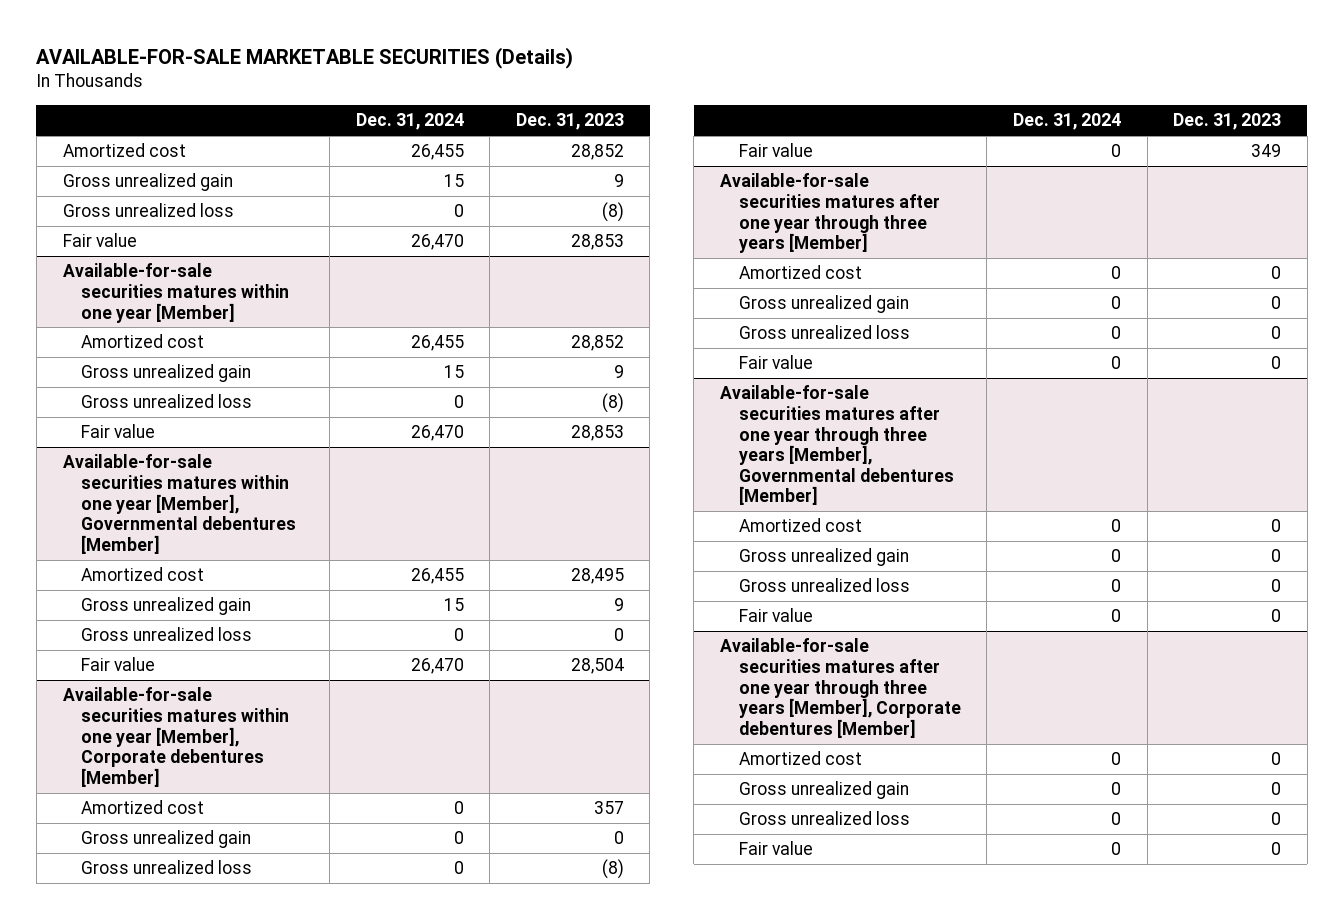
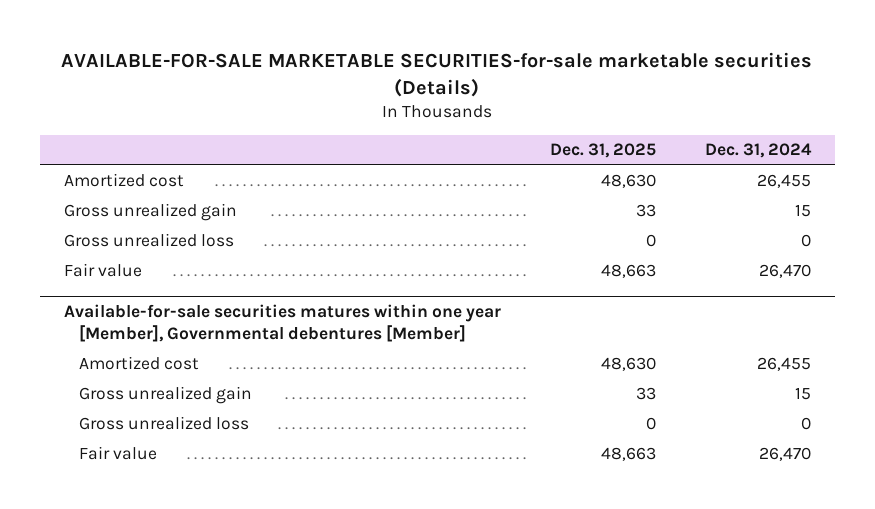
[36,46,574,69] AVAILABLE-FOR-SALE MARKETABLE SECURITIES (Details) -> [61,51,813,97] AVAILABLE-FOR-SALE MARKETABLE SECURITIES-for-sale marketable securities (Details)
[515,113,624,131] Dec. 31, 2023 -> none
none -> [549,143,656,159] Dec. 31, 2025
[62,263,290,323] Available-for-sale securities matures within one year [Member] -> none
[81,334,205,349] Amortized cost -> none
[81,364,252,383] Gross unrealized gain -> none
[81,394,253,409] Gross unrealized loss -> none
[81,424,156,439] Fair value -> none
[62,687,290,787] Available-for-sale securities matures within one year [Member], Corporate debentures [Member] -> none
[81,800,205,815] Amortized cost -> none
[81,830,252,849] Gross unrealized gain -> none
[81,860,253,875] Gross unrealized loss -> none
[738,143,813,158] Fair value -> none
[720,173,940,254] Available-for-sale securities matures after one year through three years [Member] -> none
[738,265,862,280] Amortized cost -> none
[738,295,909,314] Gross unrealized gain -> none
[738,325,910,340] Gross unrealized loss -> none
[738,355,813,370] Fair value -> none
[720,385,954,506] Available-for-sale securities matures after one year through three years [Member], Governmental debentures [Member] -> none
[738,518,862,533] Amortized cost -> none
[738,548,909,567] Gross unrealized gain -> none
[738,578,910,593] Gross unrealized loss -> none
[738,608,813,623] Fair value -> none
[720,638,961,738] Available-for-sale securities matures after one year through three years [Member], Corporate debentures [Member] -> none
[738,751,862,766] Amortized cost -> none
[738,781,909,800] Gross unrealized gain -> none
[738,811,910,826] Gross unrealized loss -> none
[738,841,813,856] Fair value -> none

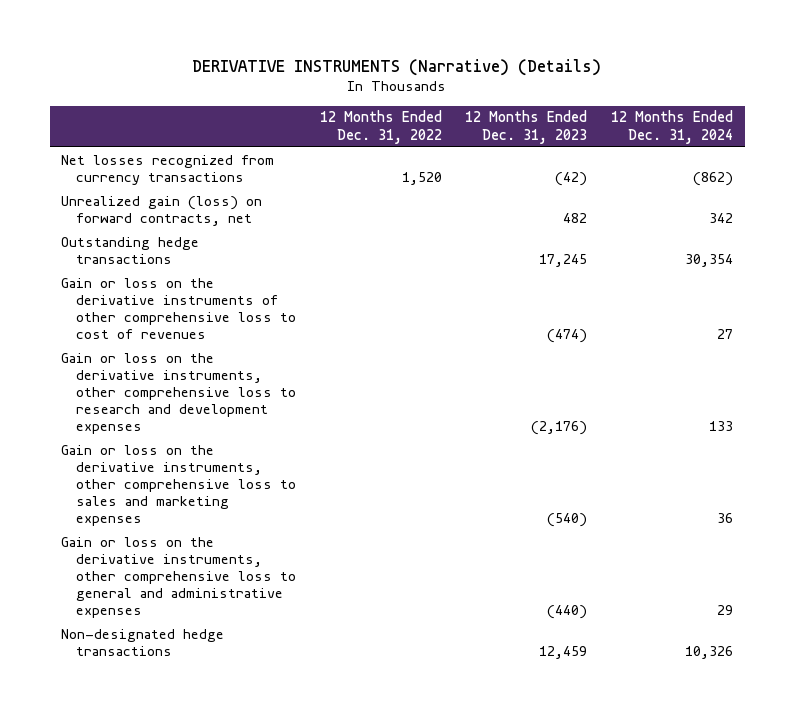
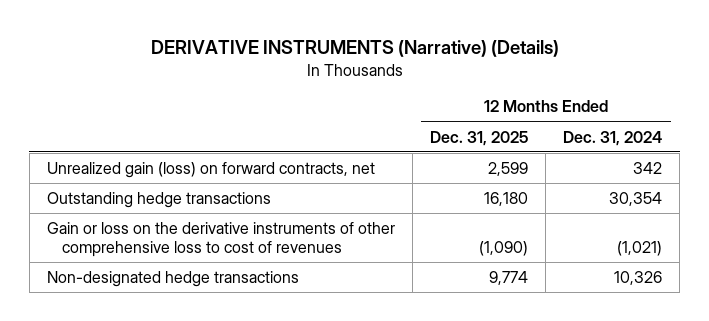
[319,110,442,144] 12 Months Ended Dec. 31, 2022 -> none
[465,110,588,144] 12 Months Ended Dec. 31, 2023 -> none
none -> [430,130,529,146] Dec. 31, 2025
[61,154,275,186] Net losses recognized from currency transactions -> none
[61,352,296,435] Gain or loss on the derivative instruments, other comprehensive loss to research and development expenses -> none
[61,444,296,527] Gain or loss on the derivative instruments, other comprehensive loss to sales and marketing expenses -> none
[61,536,296,619] Gain or loss on the derivative instruments, other comprehensive loss to general and administrative expenses -> none
[717,329,734,340] 27 -> [617,240,663,256] (1,021)

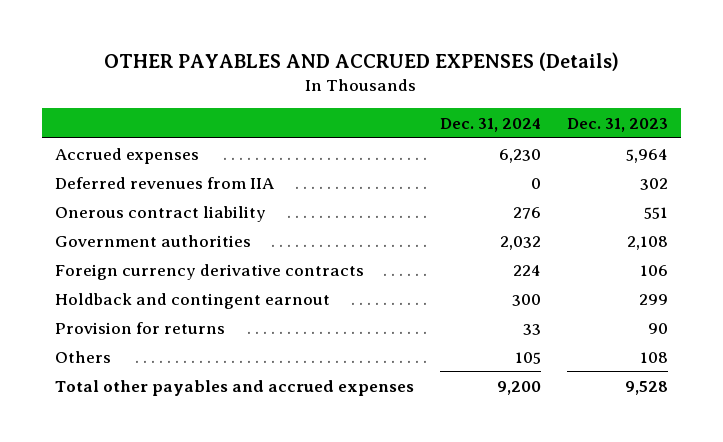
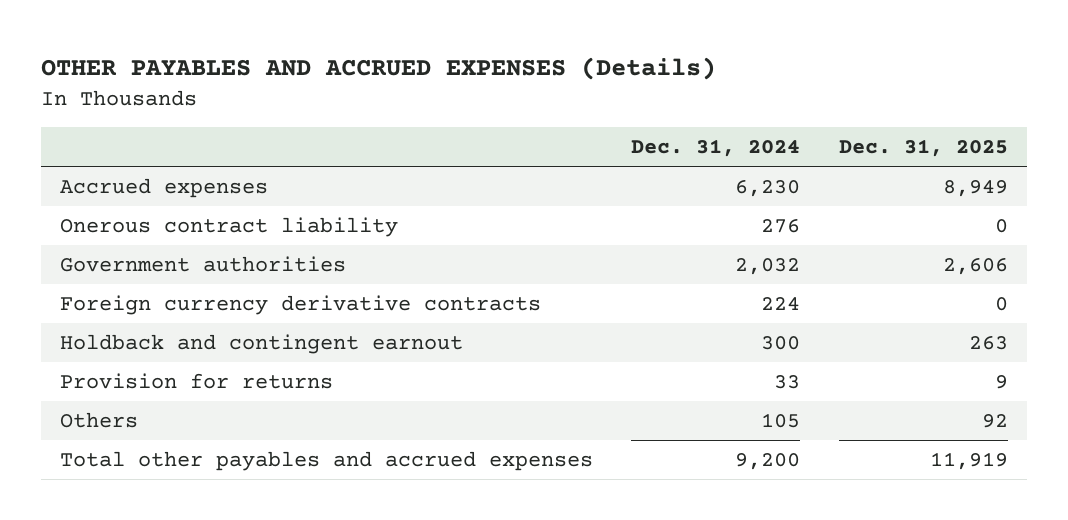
[566,117,668,132] Dec. 31, 2023 -> none
none -> [838,139,1008,158] Dec. 31, 2025
[55,176,275,189] Deferred revenues from IIA -> none

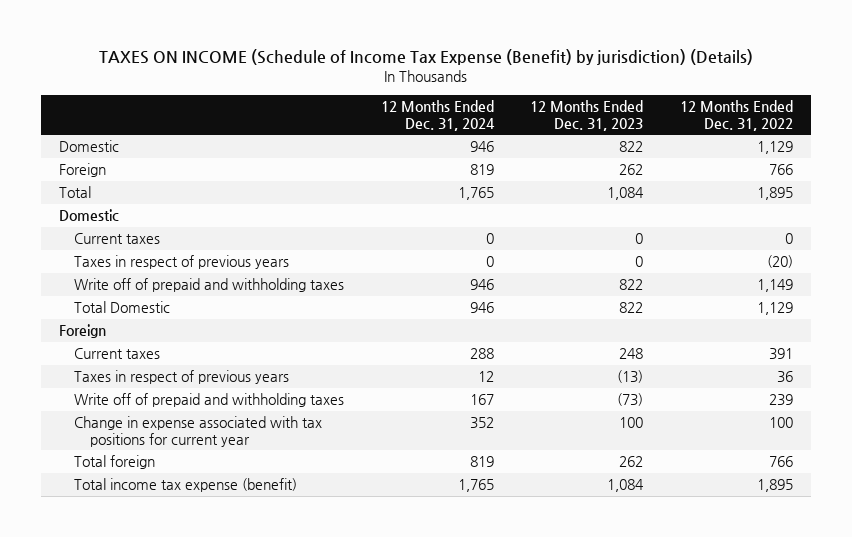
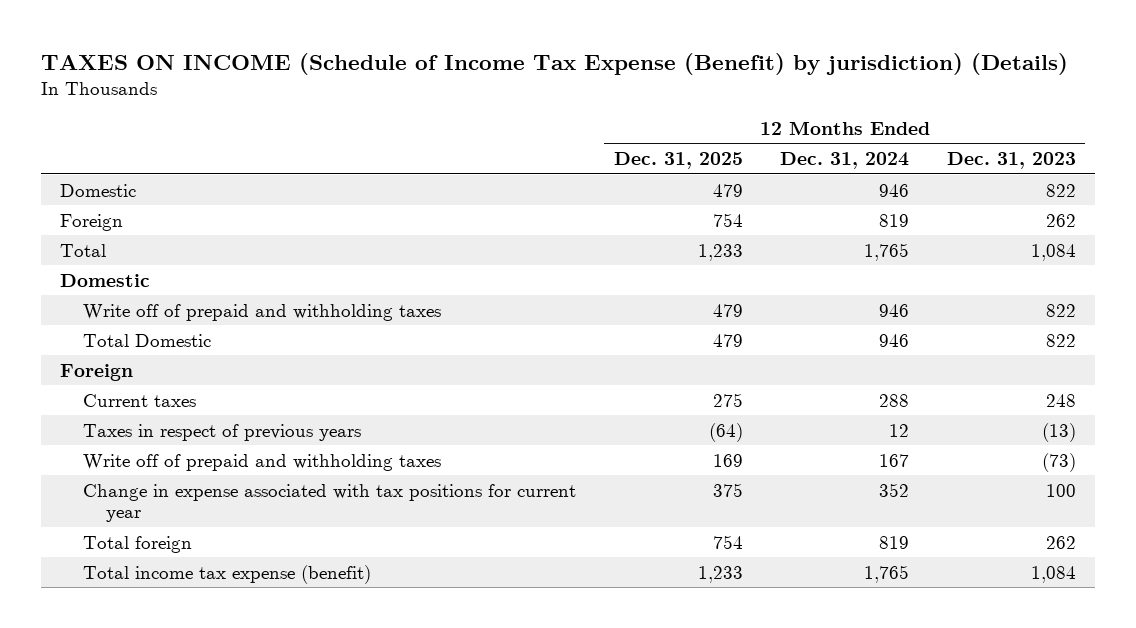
[679,100,793,131] 12 Months Ended Dec. 31, 2022 -> none
none -> [613,151,743,169] Dec. 31, 2025
[74,233,161,245] Current taxes -> none
[74,255,290,270] Taxes in respect of previous years -> none

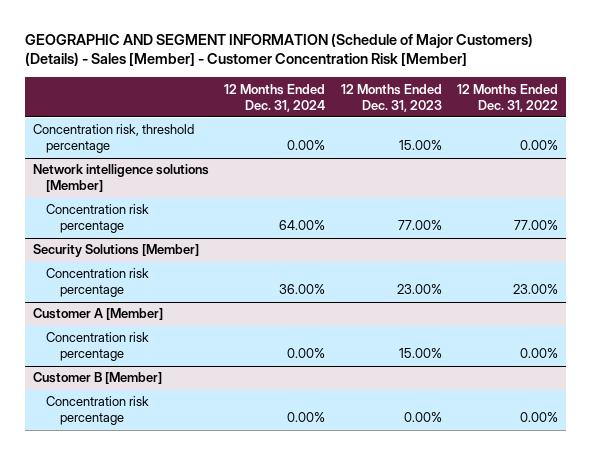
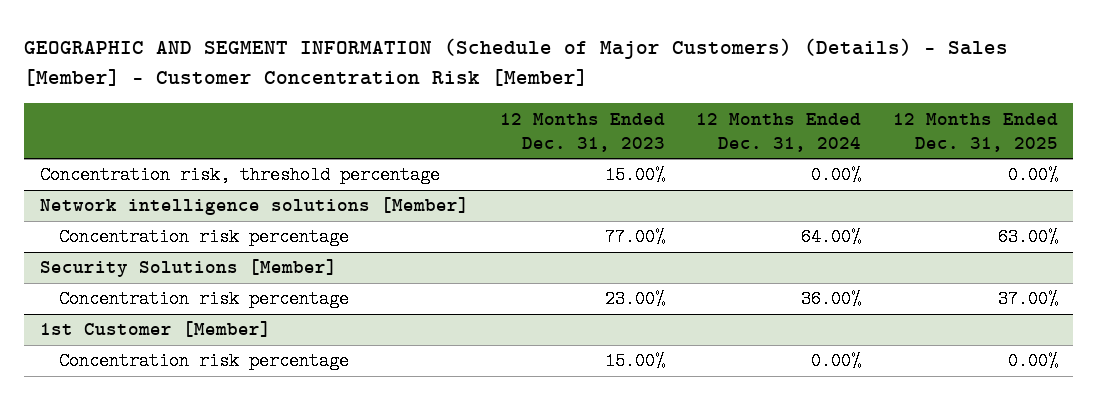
[457,83,559,112] 12 Months Ended Dec. 31, 2022 -> none
none -> [892,112,1058,152] 12 Months Ended Dec. 31, 2025
[32,308,163,321] Customer A [Member] -> [39,321,271,338] 1st Customer [Member]
[32,372,162,385] Customer B [Member] -> none
[46,396,150,426] Concentration risk percentage -> none

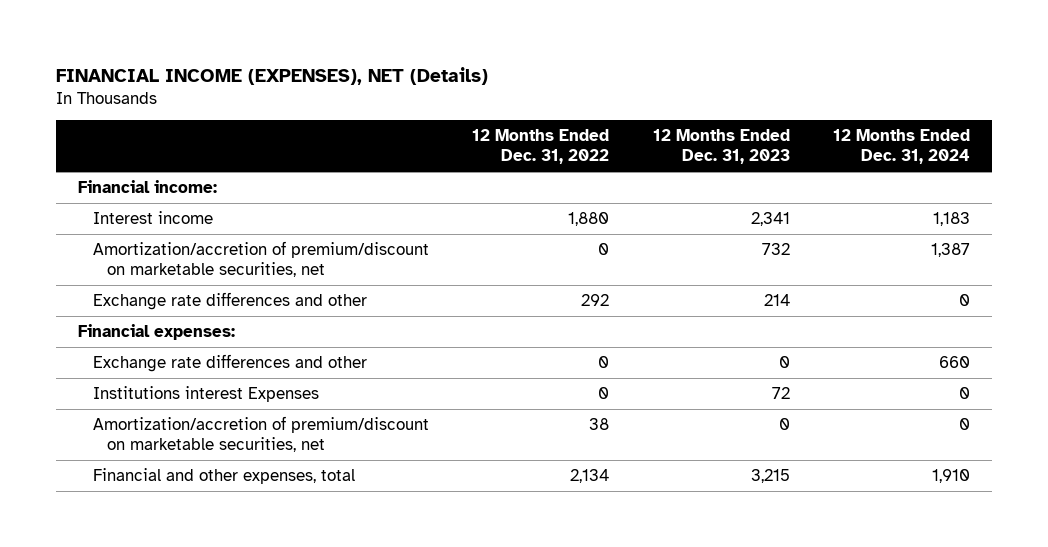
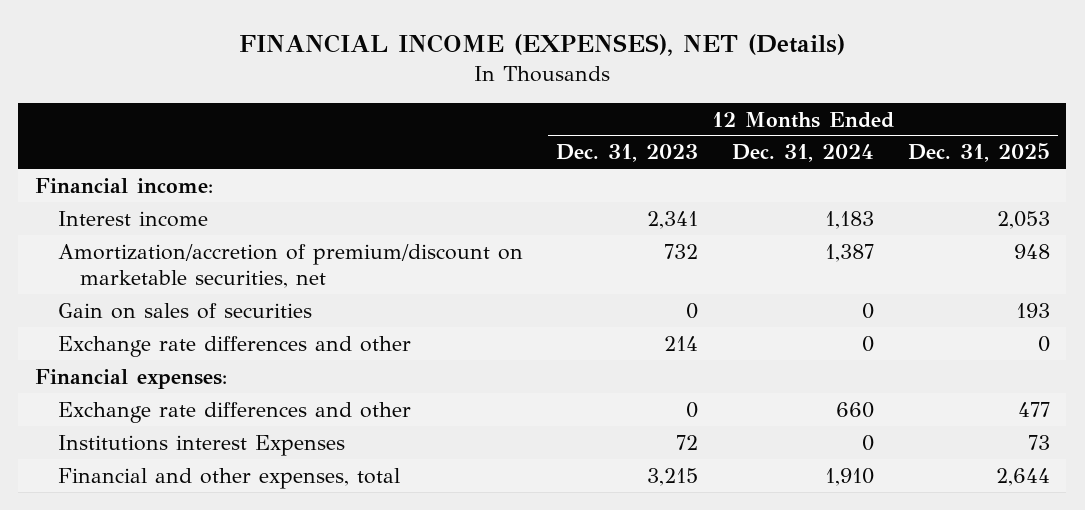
[472,129,610,165] 12 Months Ended Dec. 31, 2022 -> none
none -> [907,143,1050,163] Dec. 31, 2025
none -> [57,302,312,319] Gain on sales of securities
[92,415,429,453] Amortization/accretion of premium/discount on marketable securities, net -> none

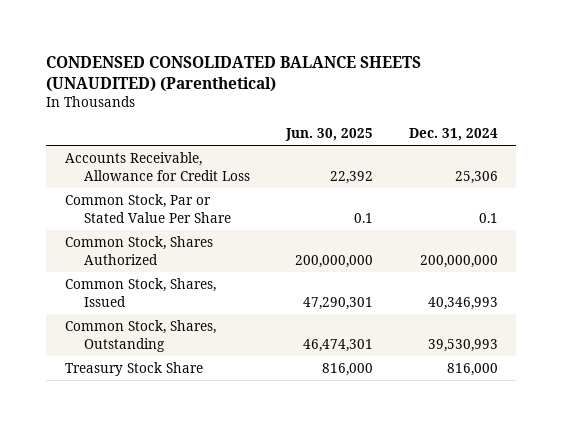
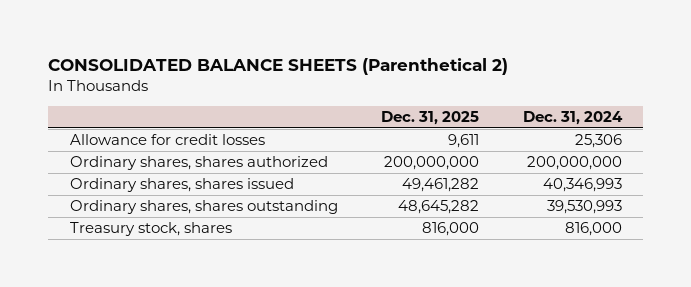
[46,55,422,92] CONDENSED CONSOLIDATED BALANCE SHEETS (UNAUDITED) (Parenthetical) -> [48,58,509,76] CONSOLIDATED BALANCE SHEETS (Parenthetical 2)
[284,127,373,141] Jun. 30, 2025 -> none
none -> [381,111,480,126] Dec. 31, 2025
[64,194,231,223] Common Stock, Par or Stated Value Per Share -> none
[64,152,250,181] Accounts Receivable, Allowance for Credit Loss -> [69,134,265,146] Allowance for credit losses
[64,236,213,265] Common Stock, Shares Authorized -> [69,156,328,171] Ordinary shares, shares authorized
[64,278,216,307] Common Stock, Shares, Issued -> [69,178,294,193] Ordinary shares, shares issued
[64,320,216,352] Common Stock, Shares, Outstanding -> [69,200,338,215] Ordinary shares, shares outstanding
[64,362,203,377] Treasury Stock Share -> [69,222,232,237] Treasury stock, shares

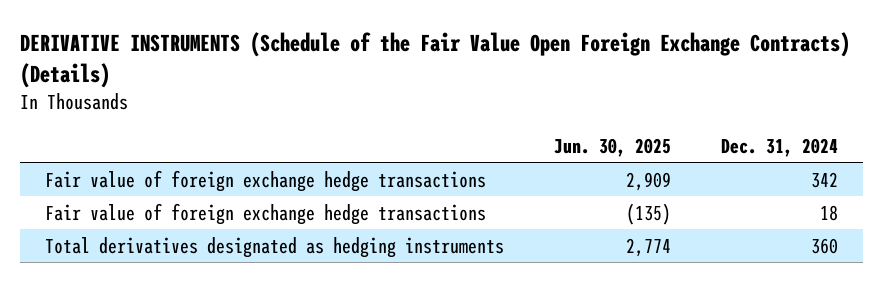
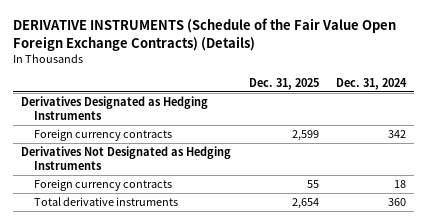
[553,137,671,157] Jun. 30, 2025 -> none
none -> [248,77,319,90] Dec. 31, 2025
none -> [21,95,209,120] Derivatives Designated as Hedging Instruments
[44,169,486,192] Fair value of foreign exchange hedge transactions -> [33,128,172,141] Foreign currency contracts
none -> [21,145,232,170] Derivatives Not Designated as Hedging Instruments
[44,202,486,225] Fair value of foreign exchange hedge transactions -> [33,178,172,191] Foreign currency contracts
[44,236,504,258] Total derivatives designated as hedging instruments -> [33,196,178,206] Total derivative instruments

